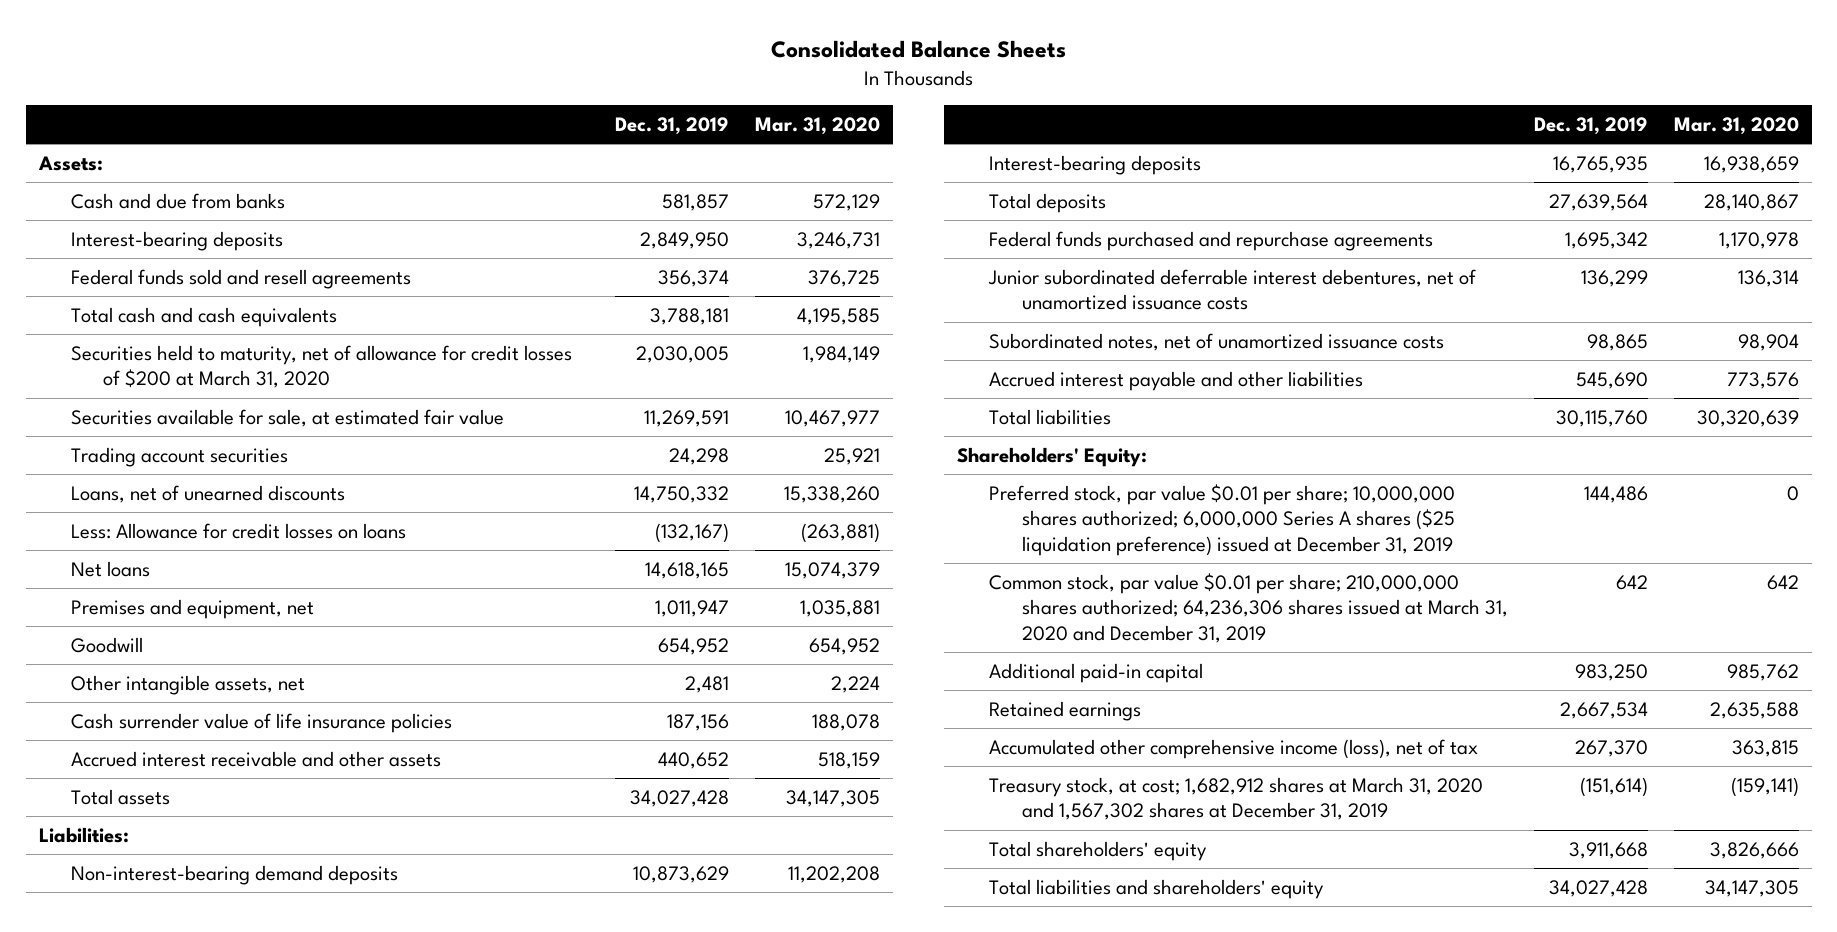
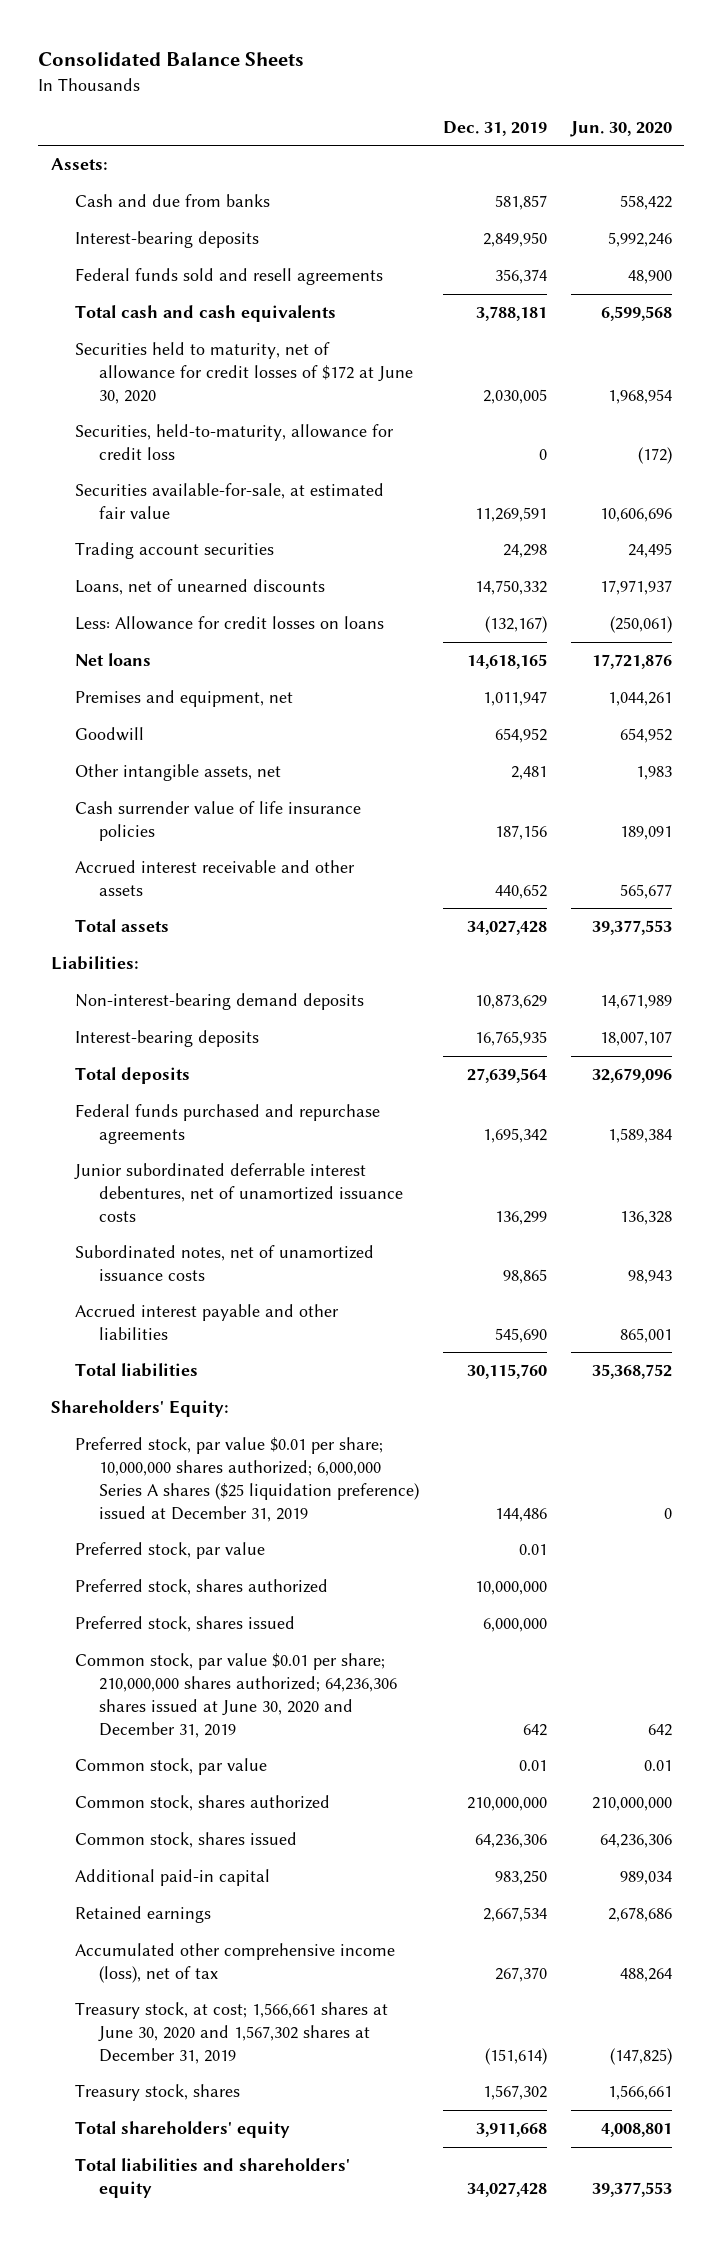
[755,116,881,135] Mar. 31, 2020 -> none
none -> [570,120,673,137] Jun. 30, 2020
[70,344,572,389] Securities held to maturity, net of allowance for credit losses of $200 at March 31, 2020 -> [74,342,414,404] Securities held to maturity, net of allowance for credit losses of $172 at June 30, 2020
none -> [74,424,394,461] Securities, held-to-maturity, allowance for credit loss
[70,408,504,427] Securities available for sale, at estimated fair value -> [74,483,384,520] Securities available-for-sale, at estimated fair value
none -> [74,1542,265,1560] Preferred stock, par value
none -> [74,1579,328,1596] Preferred stock, shares authorized
none -> [74,1616,295,1633] Preferred stock, shares issued
[989,572,1508,643] Common stock, par value $0.01 per share; 210,000,000 shares authorized; 64,236,306 shares issued at March 31, 2020 and December 31, 2019 -> [74,1653,398,1738] Common stock, par value $0.01 per share; 210,000,000 shares authorized; 64,236,306 shares issued at June 30, 2020 and December 31, 2019
none -> [74,1758,267,1776] Common stock, par value
none -> [74,1795,330,1812] Common stock, shares authorized
none -> [74,1832,297,1849] Common stock, shares issued
[989,776,1484,821] Treasury stock, at cost; 1,682,912 shares at March 31, 2020 and 1,567,302 shares at December 31, 2019 -> [74,2002,388,2064] Treasury stock, at cost; 1,566,661 shares at June 30, 2020 and 1,567,302 shares at December 31, 2019
none -> [74,2084,240,2102] Treasury stock, shares

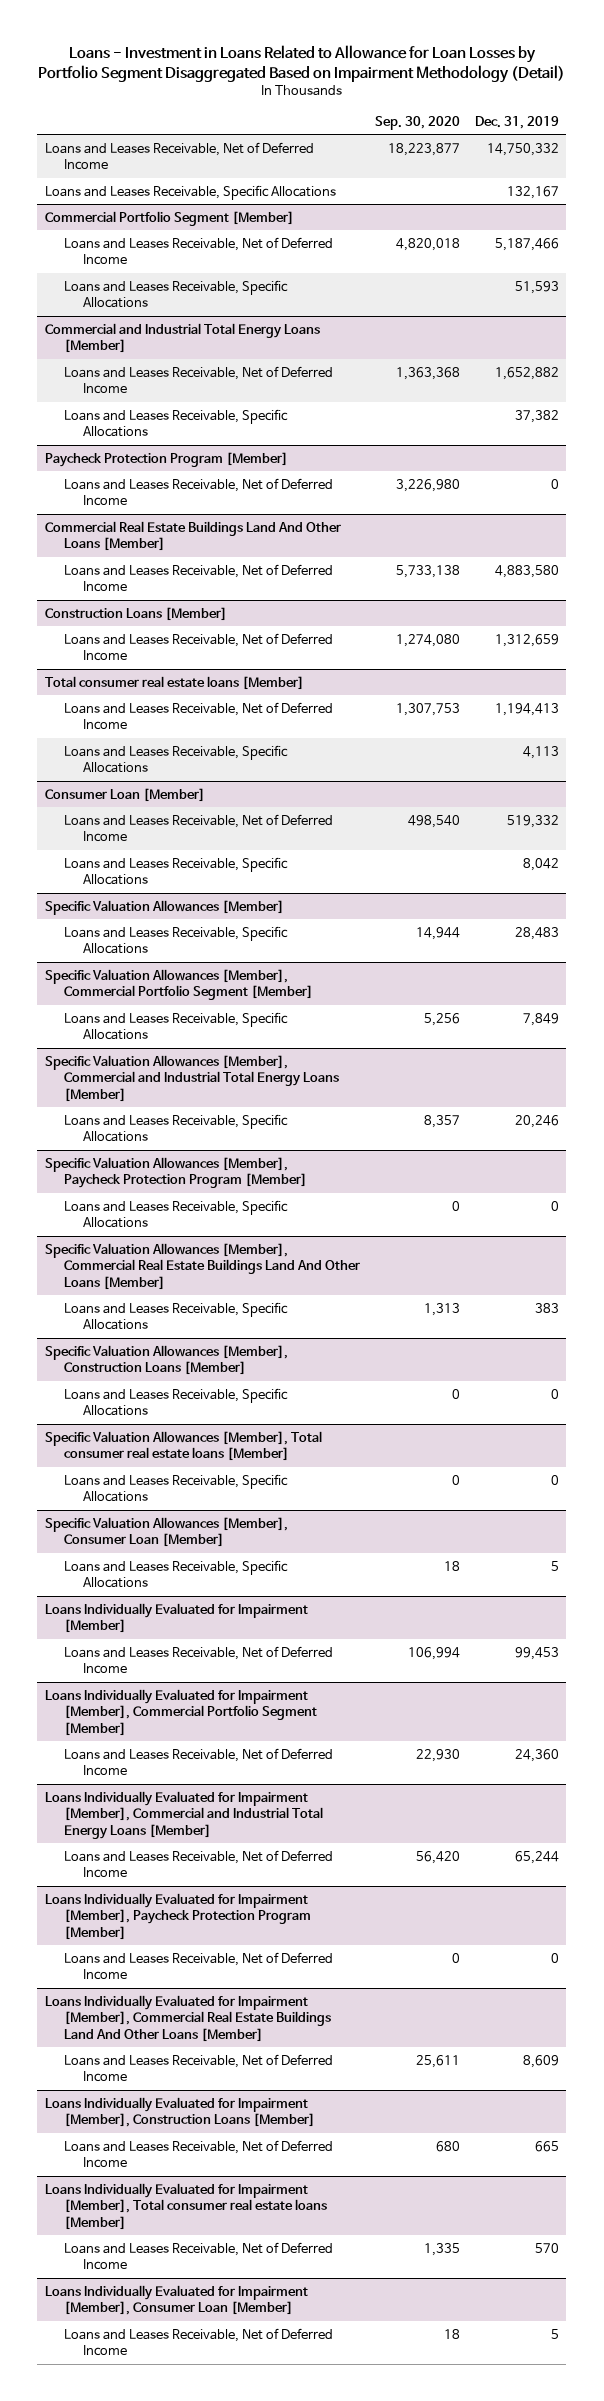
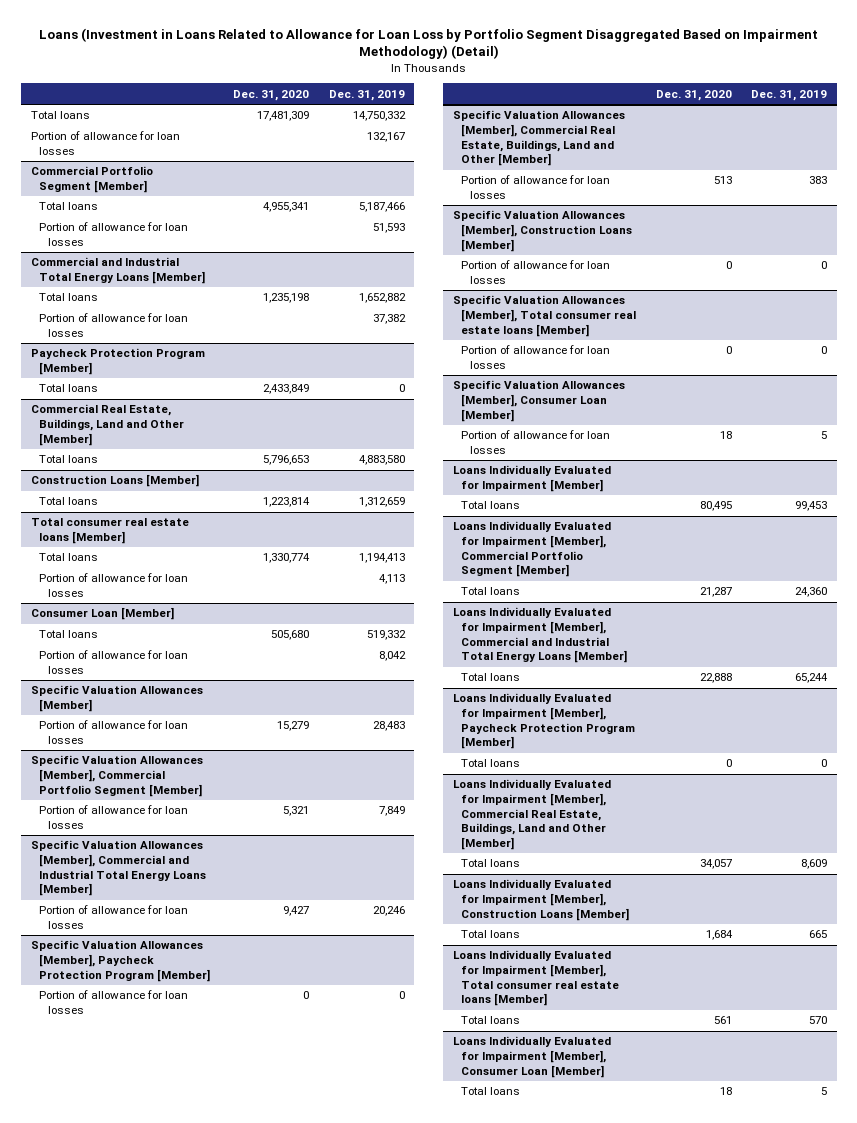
[37,44,565,83] Loans - Investment in Loans Related to Allowance for Loan Losses by Portfolio Segment Disaggregated Based on Impairment Methodology (Detail) -> [38,27,818,60] Loans (Investment in Loans Related to Allowance for Loan Loss by Portfolio Segment Disaggregated Based on Impairment Methodology) (Detail)
[374,115,460,130] Sep. 30, 2020 -> none
none -> [233,89,310,101] Dec. 31, 2020
[44,141,314,171] Loans and Leases Receivable, Net of Deferred Income -> [30,111,90,120] Total loans
[44,184,336,200] Loans and Leases Receivable, Specific Allocations -> [30,131,180,156] Portion of allowance for loan losses
[64,236,334,266] Loans and Leases Receivable, Net of Deferred Income -> [39,202,99,211] Total loans
[64,279,289,309] Loans and Leases Receivable, Specific Allocations -> [39,222,189,247] Portion of allowance for loan losses
[64,365,334,395] Loans and Leases Receivable, Net of Deferred Income -> [39,293,99,302] Total loans
[64,408,289,438] Loans and Leases Receivable, Specific Allocations -> [39,313,189,338] Portion of allowance for loan losses
[64,477,334,507] Loans and Leases Receivable, Net of Deferred Income -> [39,384,99,393] Total loans
[44,520,341,552] Commercial Real Estate Buildings Land And Other Loans [Member] -> [30,404,185,446] Commercial Real Estate, Buildings, Land and Other [Member]
[64,563,334,593] Loans and Leases Receivable, Net of Deferred Income -> [39,455,99,464] Total loans
[64,632,334,662] Loans and Leases Receivable, Net of Deferred Income -> [39,497,99,506] Total loans
[64,701,334,731] Loans and Leases Receivable, Net of Deferred Income -> [39,553,99,562] Total loans
[64,744,289,774] Loans and Leases Receivable, Specific Allocations -> [39,573,189,598] Portion of allowance for loan losses
[64,813,334,843] Loans and Leases Receivable, Net of Deferred Income -> [39,630,99,639] Total loans
[64,856,289,886] Loans and Leases Receivable, Specific Allocations -> [39,650,189,675] Portion of allowance for loan losses
[64,925,289,955] Loans and Leases Receivable, Specific Allocations -> [39,720,189,745] Portion of allowance for loan losses
[64,1011,289,1041] Loans and Leases Receivable, Specific Allocations -> [39,805,189,830] Portion of allowance for loan losses
[64,1113,289,1143] Loans and Leases Receivable, Specific Allocations -> [39,905,189,930] Portion of allowance for loan losses
[64,1199,289,1229] Loans and Leases Receivable, Specific Allocations -> [39,990,189,1015] Portion of allowance for loan losses
[44,1242,361,1291] Specific Valuation Allowances [Member], Commercial Real Estate Buildings Land And Other Loans [Member] -> [452,110,625,167] Specific Valuation Allowances [Member], Commercial Real Estate, Buildings, Land and Other [Member]
[64,1301,289,1331] Loans and Leases Receivable, Specific Allocations -> [461,175,611,200] Portion of allowance for loan losses
[64,1387,289,1417] Loans and Leases Receivable, Specific Allocations -> [461,260,611,285] Portion of allowance for loan losses
[64,1473,289,1503] Loans and Leases Receivable, Specific Allocations -> [461,345,611,370] Portion of allowance for loan losses
[64,1559,289,1589] Loans and Leases Receivable, Specific Allocations -> [461,430,611,455] Portion of allowance for loan losses
[64,1645,334,1675] Loans and Leases Receivable, Net of Deferred Income -> [461,501,521,510] Total loans
[64,1747,334,1777] Loans and Leases Receivable, Net of Deferred Income -> [461,587,521,596] Total loans
[64,1849,334,1879] Loans and Leases Receivable, Net of Deferred Income -> [461,673,521,682] Total loans
[64,1951,334,1981] Loans and Leases Receivable, Net of Deferred Income -> [461,759,521,768] Total loans
[44,1994,332,2043] Loans Individually Evaluated for Impairment [Member], Commercial Real Estate Buildings Land And Other Loans [Member] -> [452,779,611,850] Loans Individually Evaluated for Impairment [Member], Commercial Real Estate, Buildings, Land and Other [Member]
[64,2053,334,2083] Loans and Leases Receivable, Net of Deferred Income -> [461,859,521,868] Total loans
[64,2139,334,2169] Loans and Leases Receivable, Net of Deferred Income -> [461,930,521,939] Total loans
[64,2241,334,2271] Loans and Leases Receivable, Net of Deferred Income -> [461,1016,521,1025] Total loans
[64,2327,334,2357] Loans and Leases Receivable, Net of Deferred Income -> [461,1087,521,1096] Total loans

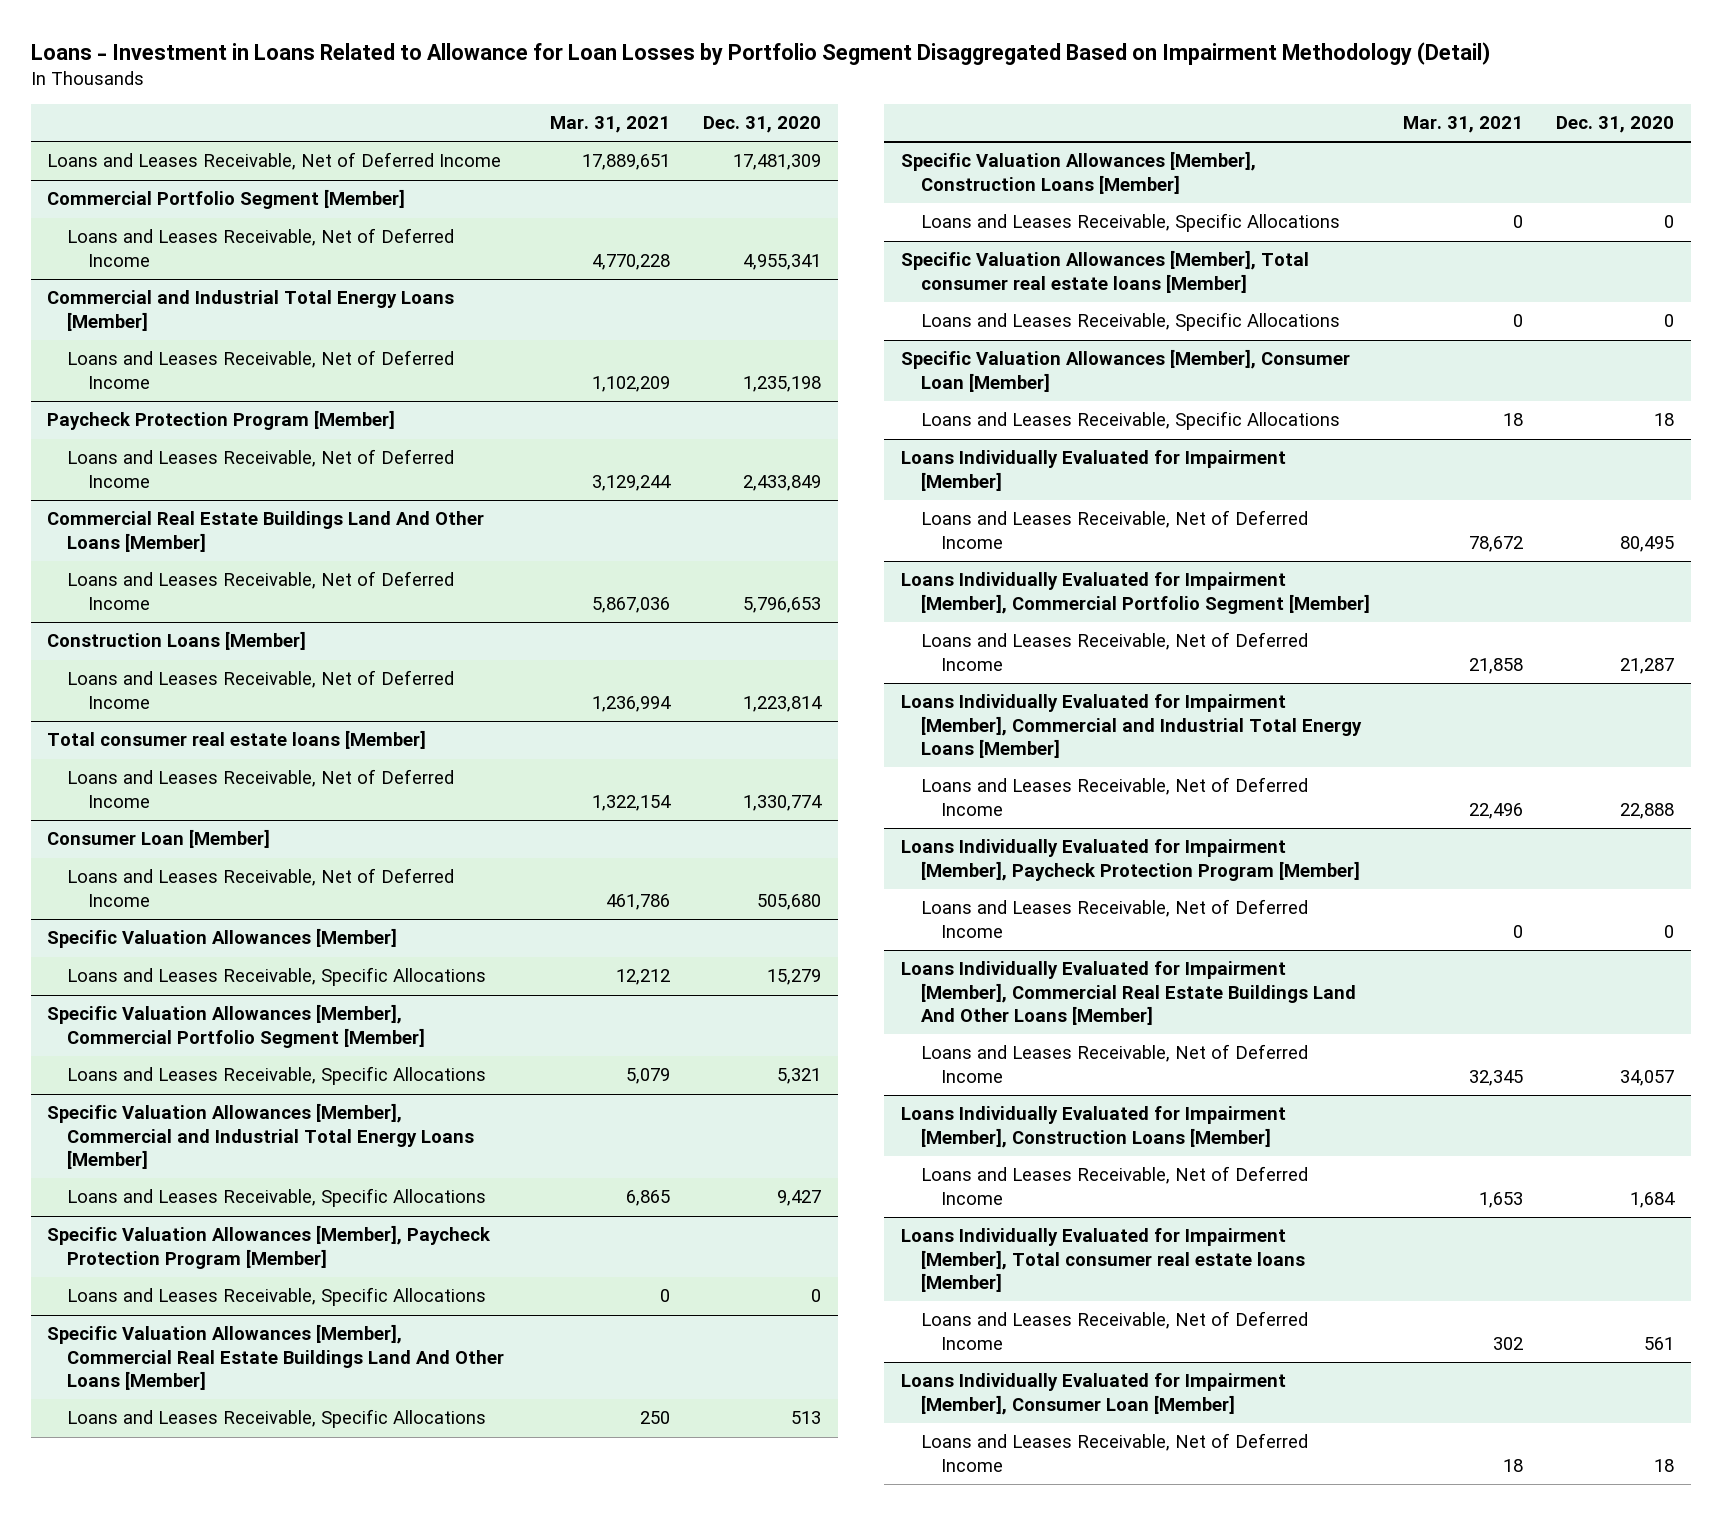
[38,27,818,60] Loans (Investment in Loans Related to Allowance for Loan Loss by Portfolio Segment Disaggregated Based on Impairment Methodology) (Detail) -> [30,41,1490,65] Loans - Investment in Loans Related to Allowance for Loan Losses by Portfolio Segment Disaggregated Based on Impairment Methodology (Detail)
[328,89,405,101] Dec. 31, 2019 -> none
none -> [549,116,670,134] Mar. 31, 2021
[30,131,180,156] Portion of allowance for loan losses -> none
[30,111,90,120] Total loans -> [47,152,502,171] Loans and Leases Receivable, Net of Deferred Income
[39,222,189,247] Portion of allowance for loan losses -> none
[39,202,99,211] Total loans -> [67,228,455,267] Loans and Leases Receivable, Net of Deferred Income
[39,313,189,338] Portion of allowance for loan losses -> none
[39,293,99,302] Total loans -> [67,350,455,389] Loans and Leases Receivable, Net of Deferred Income
[39,384,99,393] Total loans -> [67,449,455,488] Loans and Leases Receivable, Net of Deferred Income
[30,404,185,446] Commercial Real Estate, Buildings, Land and Other [Member] -> [47,511,485,552] Commercial Real Estate Buildings Land And Other Loans [Member]
[39,455,99,464] Total loans -> [67,571,455,610] Loans and Leases Receivable, Net of Deferred Income
[39,497,99,506] Total loans -> [67,670,455,709] Loans and Leases Receivable, Net of Deferred Income
[39,573,189,598] Portion of allowance for loan losses -> none
[39,553,99,562] Total loans -> [67,769,455,808] Loans and Leases Receivable, Net of Deferred Income
[39,650,189,675] Portion of allowance for loan losses -> none
[39,630,99,639] Total loans -> [67,868,455,907] Loans and Leases Receivable, Net of Deferred Income
[39,720,189,745] Portion of allowance for loan losses -> [67,967,487,987] Loans and Leases Receivable, Specific Allocations
[39,805,189,830] Portion of allowance for loan losses -> [67,1066,487,1086] Loans and Leases Receivable, Specific Allocations
[39,905,189,930] Portion of allowance for loan losses -> [67,1188,487,1208] Loans and Leases Receivable, Specific Allocations
[39,990,189,1015] Portion of allowance for loan losses -> [67,1287,487,1307] Loans and Leases Receivable, Specific Allocations
[452,110,625,167] Specific Valuation Allowances [Member], Commercial Real Estate, Buildings, Land and Other [Member] -> [47,1324,505,1390] Specific Valuation Allowances [Member], Commercial Real Estate Buildings Land And Other Loans [Member]
[461,175,611,200] Portion of allowance for loan losses -> [67,1409,487,1429] Loans and Leases Receivable, Specific Allocations
[461,260,611,285] Portion of allowance for loan losses -> [920,213,1340,233] Loans and Leases Receivable, Specific Allocations
[461,345,611,370] Portion of allowance for loan losses -> [920,312,1340,332] Loans and Leases Receivable, Specific Allocations
[461,430,611,455] Portion of allowance for loan losses -> [920,411,1340,431] Loans and Leases Receivable, Specific Allocations
[461,501,521,510] Total loans -> [920,510,1308,549] Loans and Leases Receivable, Net of Deferred Income
[461,587,521,596] Total loans -> [920,632,1308,671] Loans and Leases Receivable, Net of Deferred Income
[461,673,521,682] Total loans -> [920,777,1308,816] Loans and Leases Receivable, Net of Deferred Income
[461,759,521,768] Total loans -> [920,899,1308,938] Loans and Leases Receivable, Net of Deferred Income
[452,779,611,850] Loans Individually Evaluated for Impairment [Member], Commercial Real Estate, Buildings, Land and Other [Member] -> [900,961,1356,1025] Loans Individually Evaluated for Impairment [Member], Commercial Real Estate Buildings Land And Other Loans [Member]
[461,859,521,868] Total loans -> [920,1044,1308,1083] Loans and Leases Receivable, Net of Deferred Income
[461,930,521,939] Total loans -> [920,1166,1308,1205] Loans and Leases Receivable, Net of Deferred Income
[461,1016,521,1025] Total loans -> [920,1311,1308,1350] Loans and Leases Receivable, Net of Deferred Income
[461,1087,521,1096] Total loans -> [920,1433,1308,1472] Loans and Leases Receivable, Net of Deferred Income

